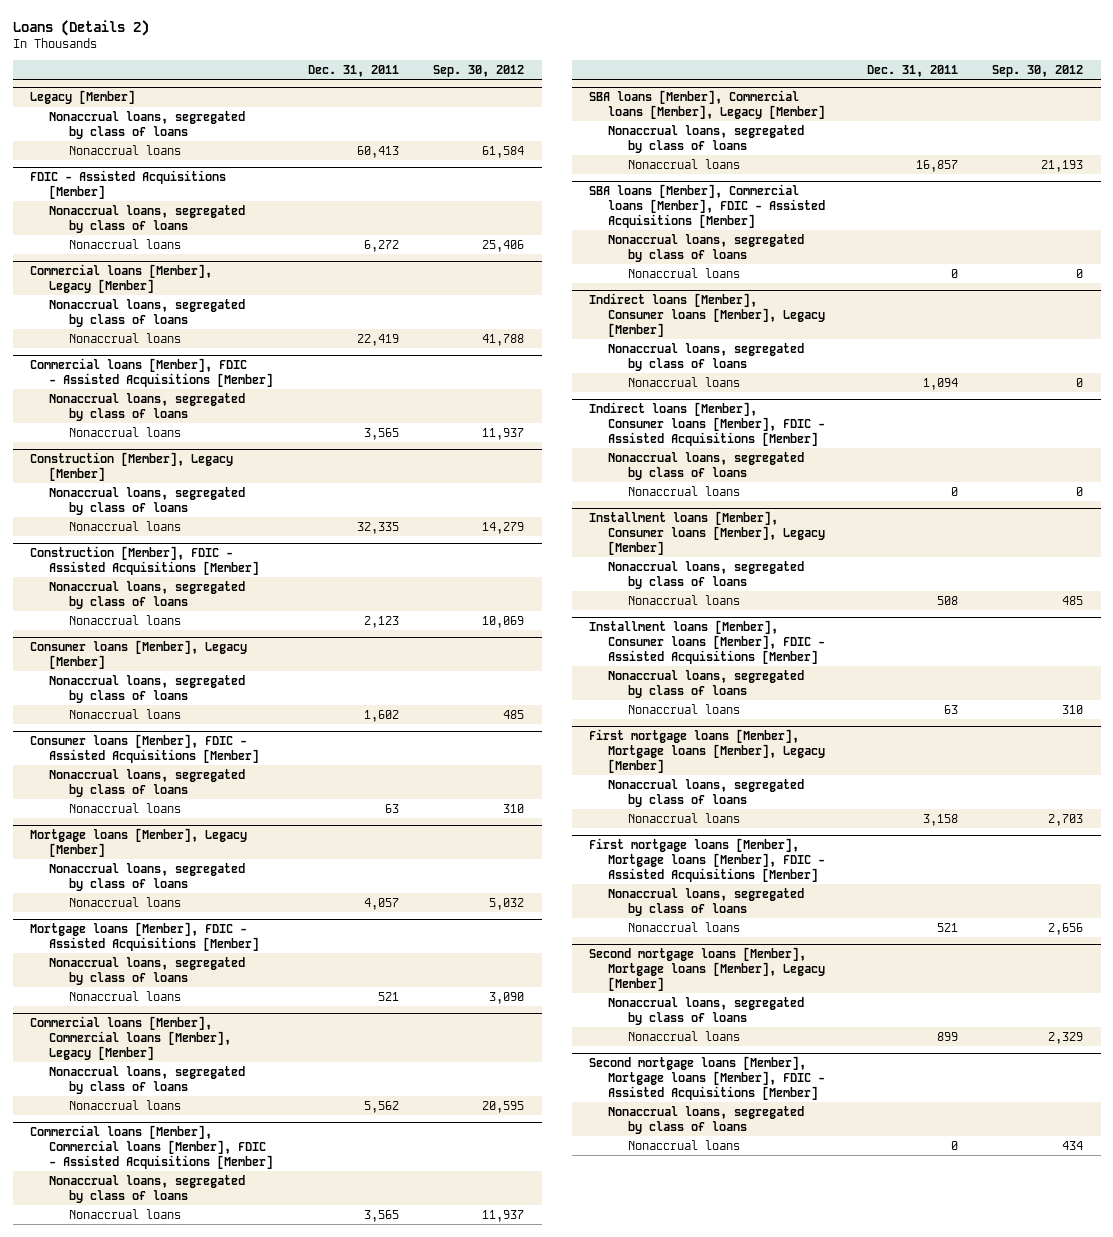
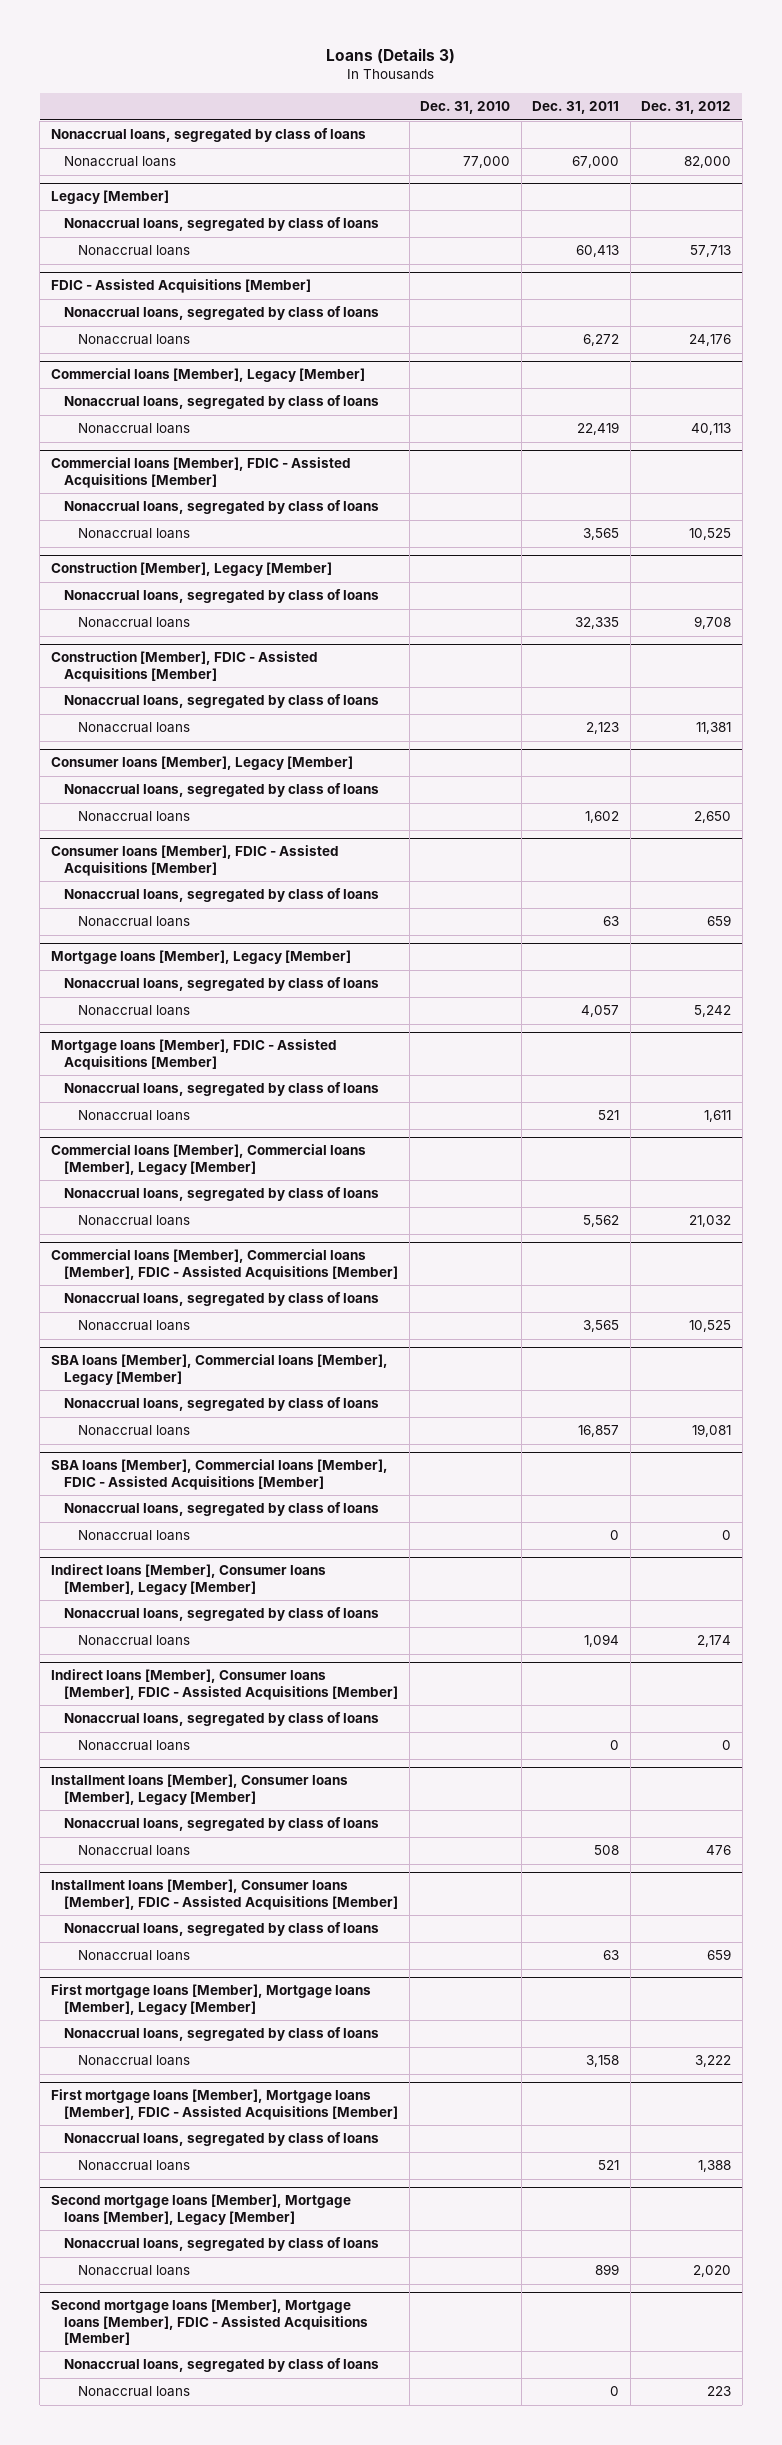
[12,19,149,36] Loans (Details 2) -> [326,47,456,64] Loans (Details 3)
[433,64,525,77] Sep. 30, 2012 -> none
none -> [420,101,511,115] Dec. 31, 2010
none -> [641,101,732,115] Dec. 31, 2012
none -> [50,128,366,143] Nonaccrual loans, segregated by class of loans
none -> [64,156,177,168] Nonaccrual loans

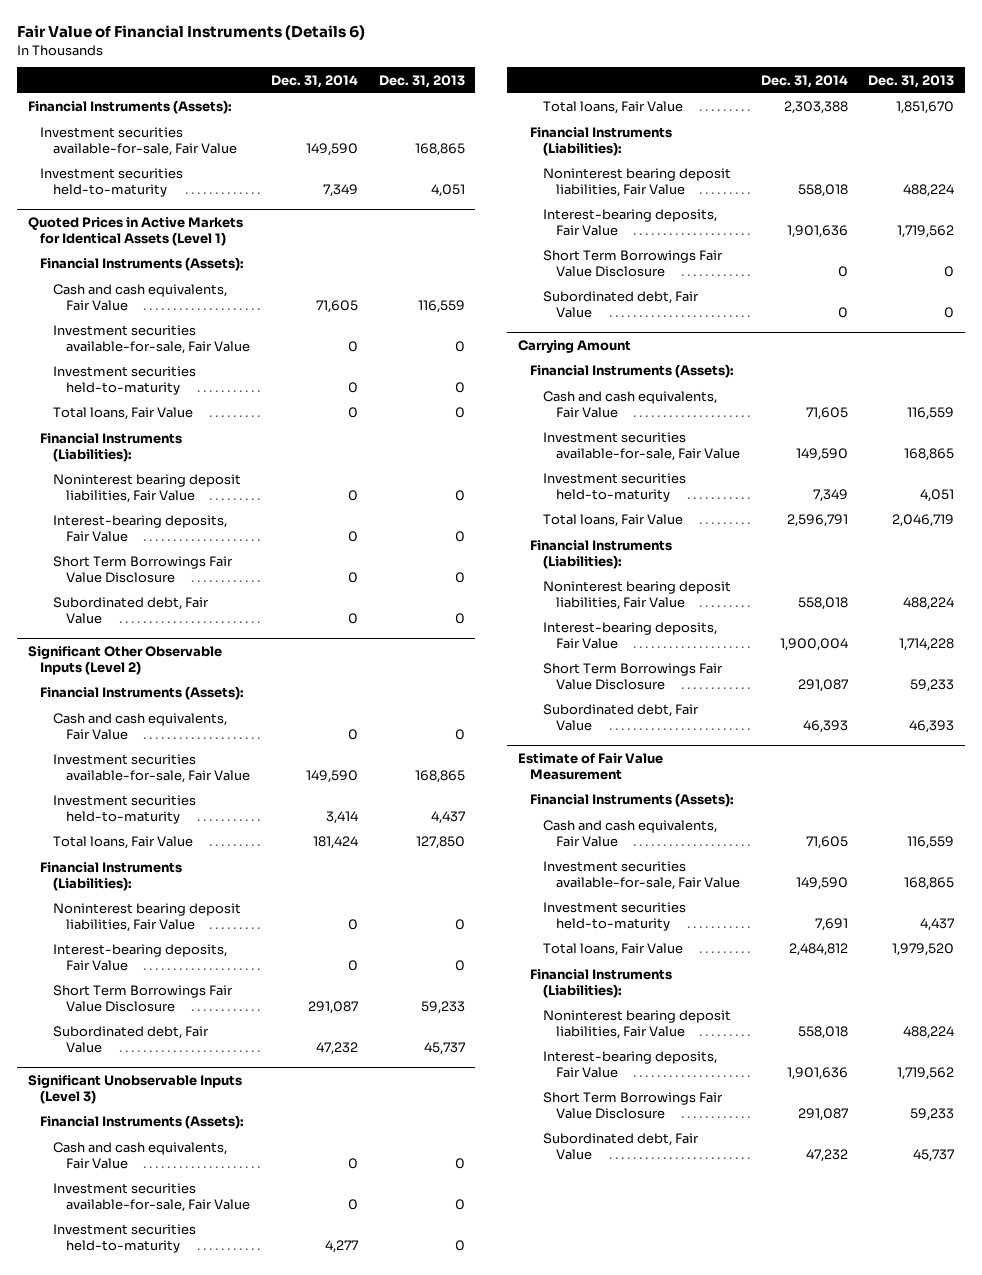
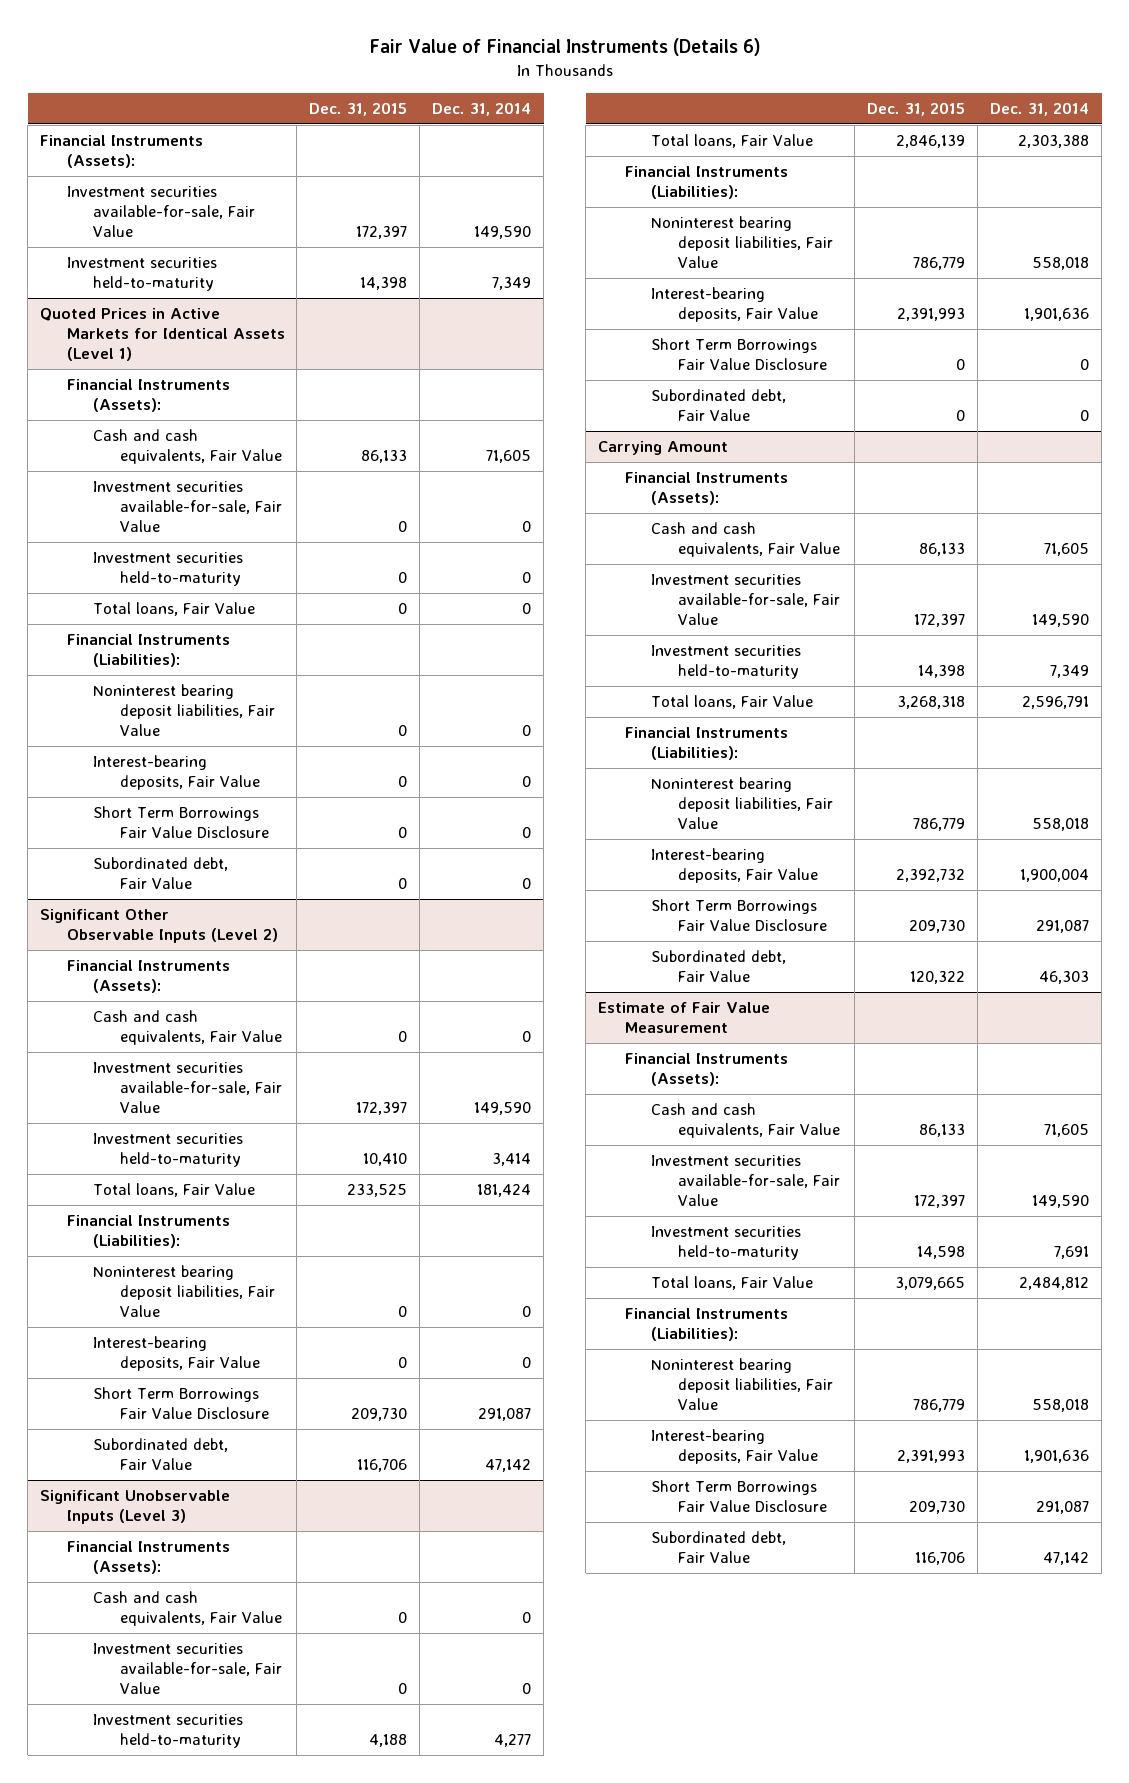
[378,74,465,88] Dec. 31, 2013 -> none
none -> [309,101,408,116] Dec. 31, 2015
[315,1042,358,1056] 47,232 -> [485,1459,532,1473] 47,142
[802,720,848,734] 46,393 -> [1039,971,1090,985] 46,303
[805,1149,848,1163] 47,232 -> [1043,1552,1090,1566] 47,142

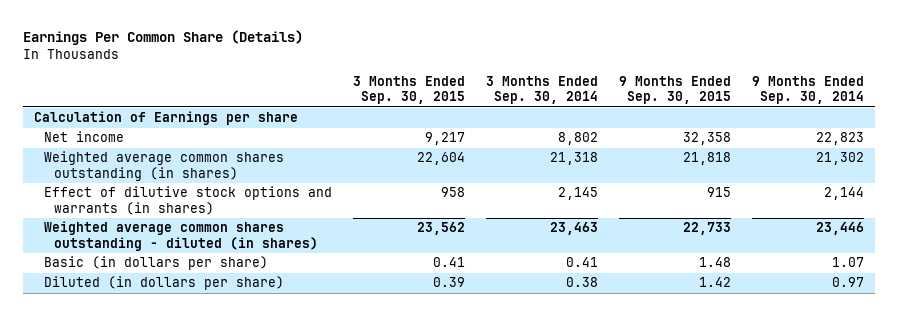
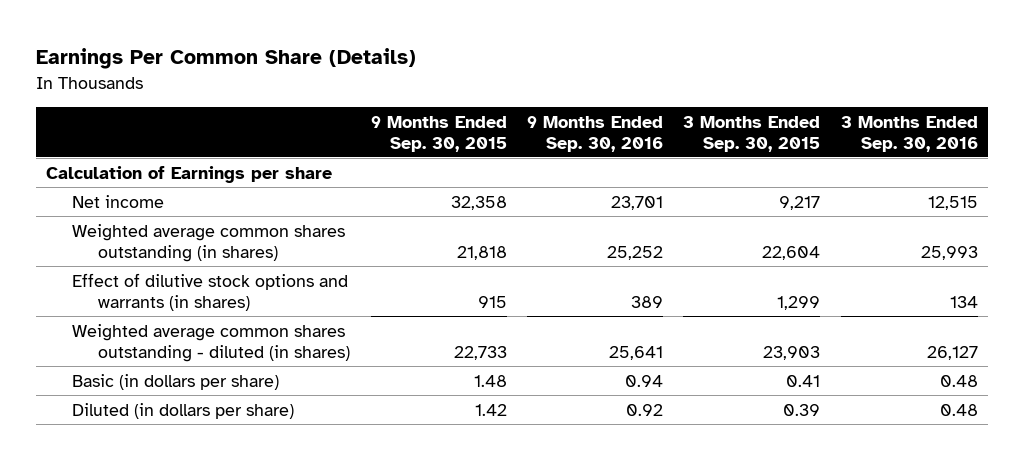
[486,75,599,105] 3 Months Ended Sep. 30, 2014 -> none
[752,75,865,105] 9 Months Ended Sep. 30, 2014 -> none
none -> [527,115,664,152] 9 Months Ended Sep. 30, 2016
none -> [840,115,978,152] 3 Months Ended Sep. 30, 2016
[440,187,465,198] 958 -> [777,295,821,310] 1,299
[416,222,465,236] 23,562 -> [763,345,821,360] 23,903

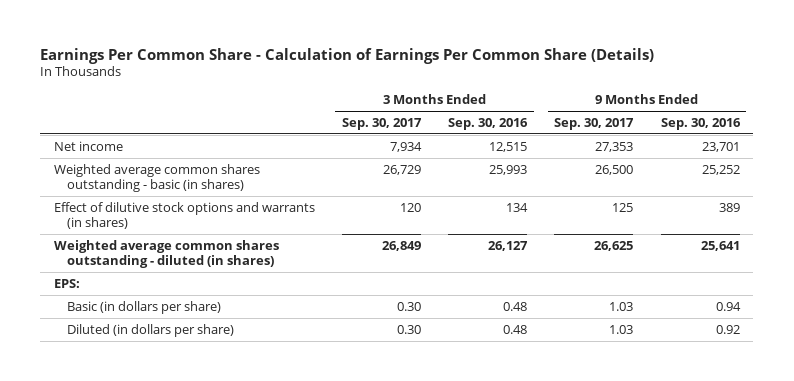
[35,48,416,70] Earnings Per Common Share (Details) -> [40,47,655,64] Earnings Per Common Share - Calculation of Earnings Per Common Share (Details)
[370,115,507,152] 9 Months Ended Sep. 30, 2015 -> none
[683,115,821,152] 3 Months Ended Sep. 30, 2015 -> none
none -> [342,117,423,130] Sep. 30, 2017
none -> [554,117,635,130] Sep. 30, 2017
[46,165,333,183] Calculation of Earnings per share -> none
[72,223,346,262] Weighted average common shares outstanding (in shares) -> [53,163,260,193] Weighted average common shares outstanding - basic (in shares)
none -> [53,278,80,288] EPS:

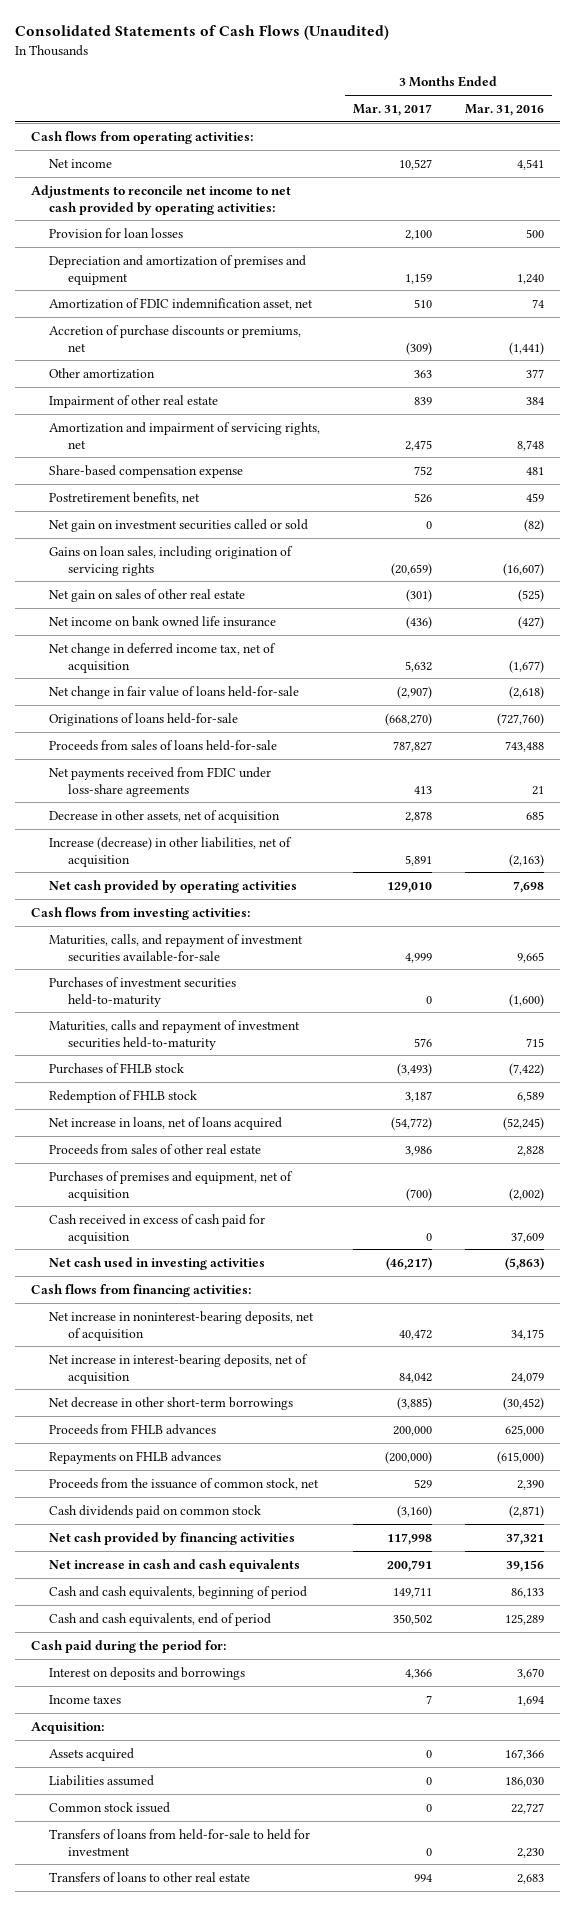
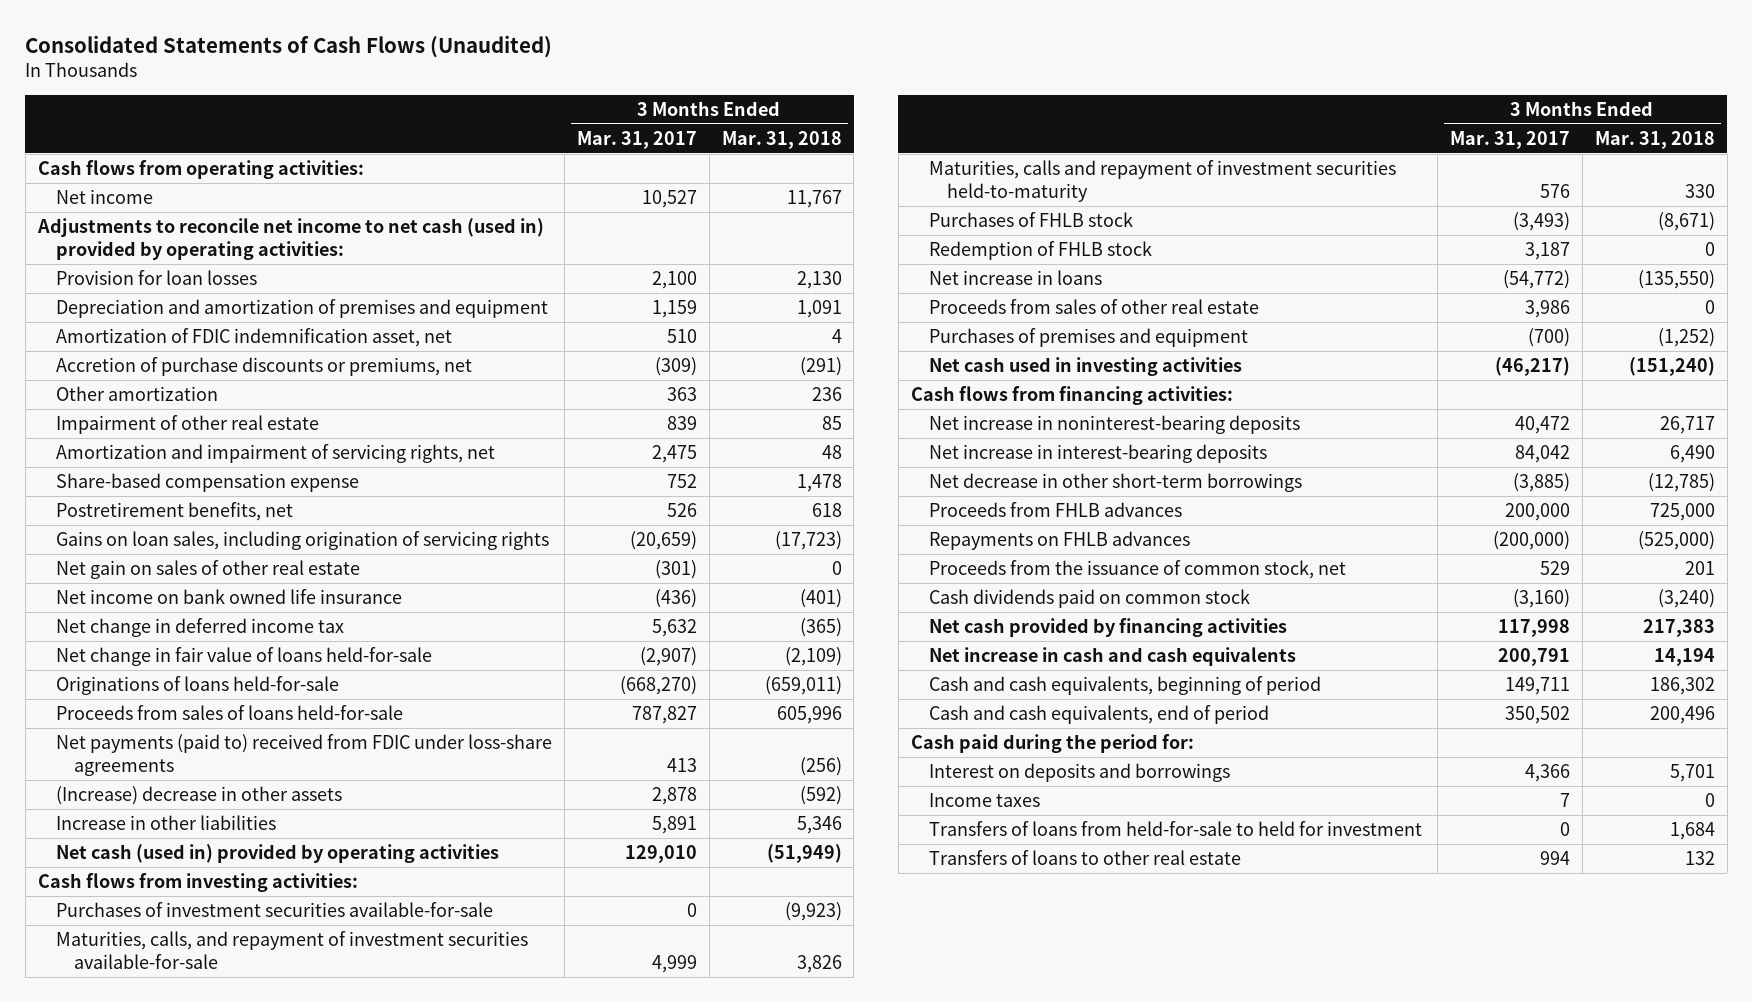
[464,103,544,116] Mar. 31, 2016 -> none
none -> [721,130,842,149] Mar. 31, 2018
[31,184,292,215] Adjustments to reconcile net income to net cash provided by operating activities: -> [36,217,544,261] Adjustments to reconcile net income to net cash (used in) provided by operating activities:
[49,518,309,532] Net gain on investment securities called or sold -> none
[49,642,277,673] Net change in deferred income tax, net of acquisition -> [55,617,344,637] Net change in deferred income tax
[49,766,272,797] Net payments received from FDIC under loss-share agreements -> [55,733,552,777] Net payments (paid to) received from FDIC under loss-share agreements
[49,809,281,823] Decrease in other assets, net of acquisition -> [55,785,342,805] (Increase) decrease in other assets
[49,836,293,867] Increase (decrease) in other liabilities, net of acquisition -> [55,814,276,830] Increase in other liabilities
[49,879,298,893] Net cash provided by operating activities -> [55,843,499,863] Net cash (used in) provided by operating activities
none -> [55,901,493,917] Purchases of investment securities available-for-sale
[49,976,237,1007] Purchases of investment securities held-to-maturity -> none
[49,1116,283,1130] Net increase in loans, net of loans acquired -> [928,269,1102,285] Net increase in loans
[49,1213,266,1244] Cash received in excess of cash paid for acquisition -> none
[49,1170,294,1201] Purchases of premises and equipment, net of acquisition -> [928,327,1248,347] Purchases of premises and equipment
[49,1310,315,1341] Net increase in noninterest-bearing deposits, net of acquisition -> [928,414,1300,434] Net increase in noninterest-bearing deposits
[49,1353,309,1384] Net increase in interest-bearing deposits, net of acquisition -> [928,443,1267,463] Net increase in interest-bearing deposits
[31,1721,105,1734] Acquisition: -> none
[49,1747,135,1761] Assets acquired -> none
[49,1774,155,1786] Liabilities assumed -> none
[49,1801,171,1813] Common stock issued -> none

